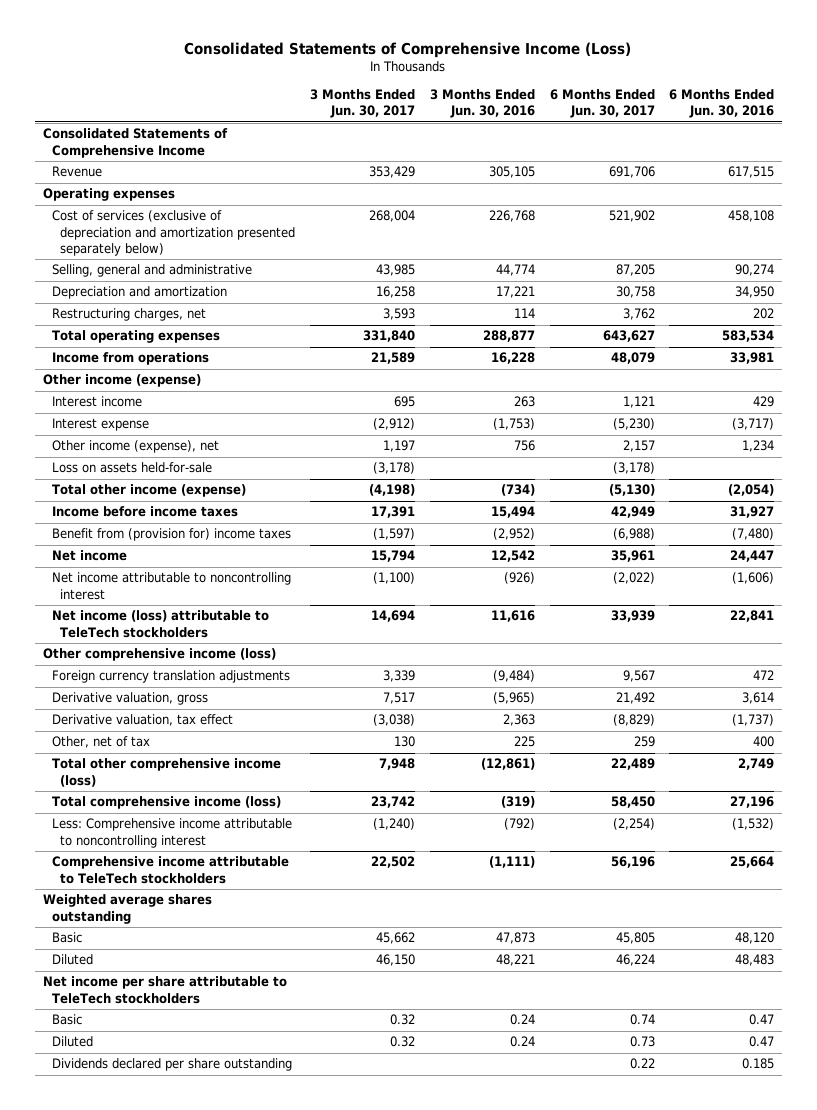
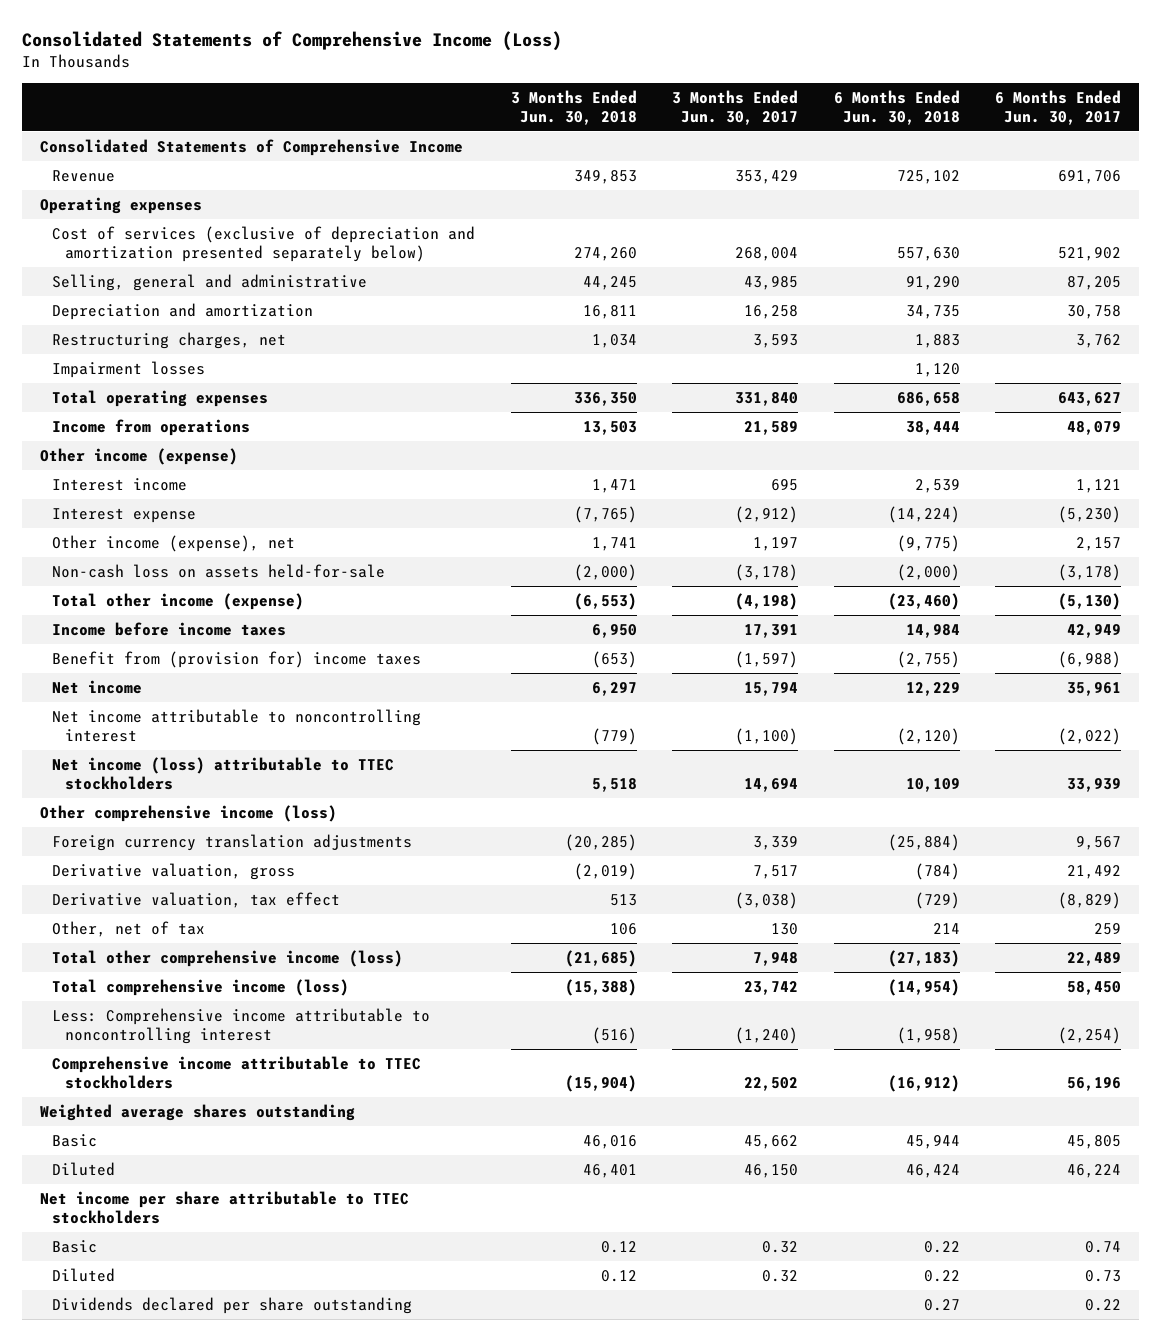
[429,89,535,119] 3 Months Ended Jun. 30, 2016 -> none
[669,89,775,119] 6 Months Ended Jun. 30, 2016 -> none
none -> [510,89,637,126] 3 Months Ended Jun. 30, 2018
none -> [833,89,960,126] 6 Months Ended Jun. 30, 2018
none -> [52,360,206,378] Impairment losses
[51,462,212,474] Loss on assets held-for-sale -> [52,563,386,578] Non-cash loss on assets held-for-sale
[51,610,269,638] Net income (loss) attributable to TeleTech stockholders -> [52,756,395,791] Net income (loss) attributable to TTEC stockholders
[51,856,289,884] Comprehensive income attributable to TeleTech stockholders -> [52,1055,422,1090] Comprehensive income attributable to TTEC stockholders
[42,976,287,1004] Net income per share attributable to TeleTech stockholders -> [39,1190,409,1225] Net income per share attributable to TTEC stockholders

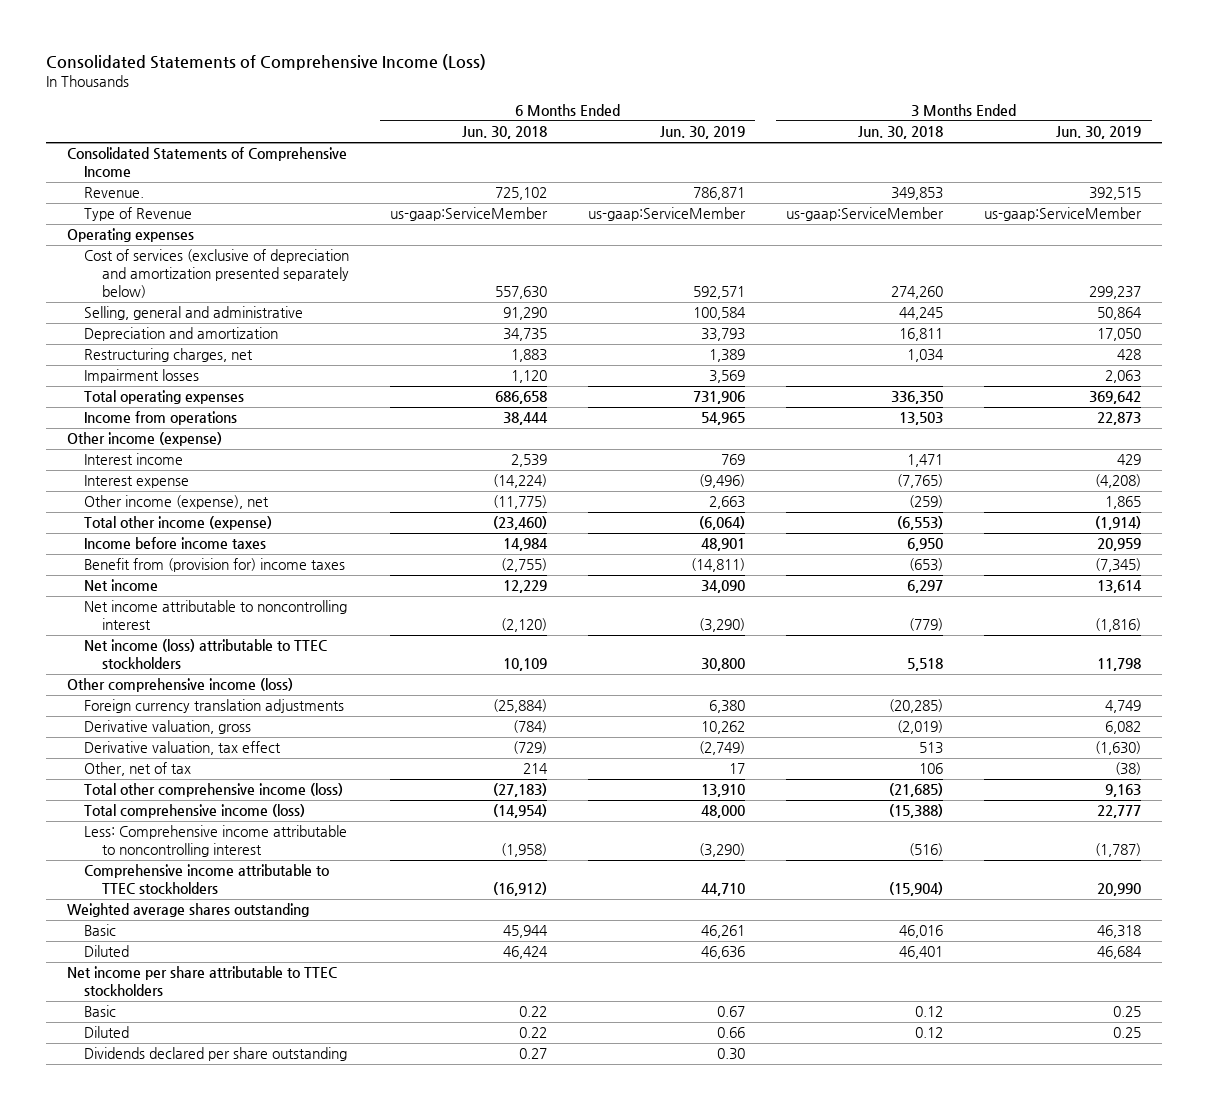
[672,89,799,126] 3 Months Ended Jun. 30, 2017 -> none
[995,89,1122,126] 6 Months Ended Jun. 30, 2017 -> none
none -> [660,126,746,140] Jun. 30, 2019
none -> [1056,126,1142,140] Jun. 30, 2019
[52,169,116,182] Revenue -> [84,187,145,199] Revenue.
none -> [84,207,193,222] Type of Revenue
[52,563,386,578] Non-cash loss on assets held-for-sale -> none
[591,536,637,551] 1,741 -> [909,495,944,509] (259)
[896,534,960,552] (9,775) -> [493,495,548,510] (11,775)

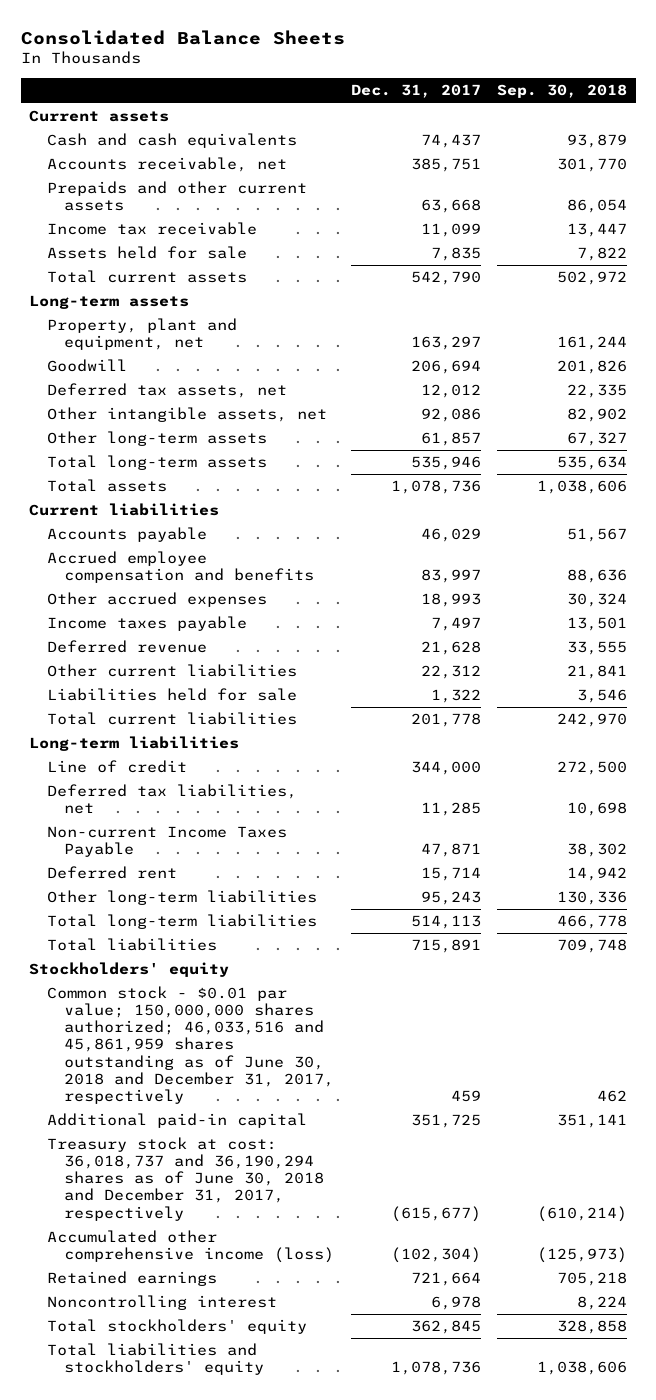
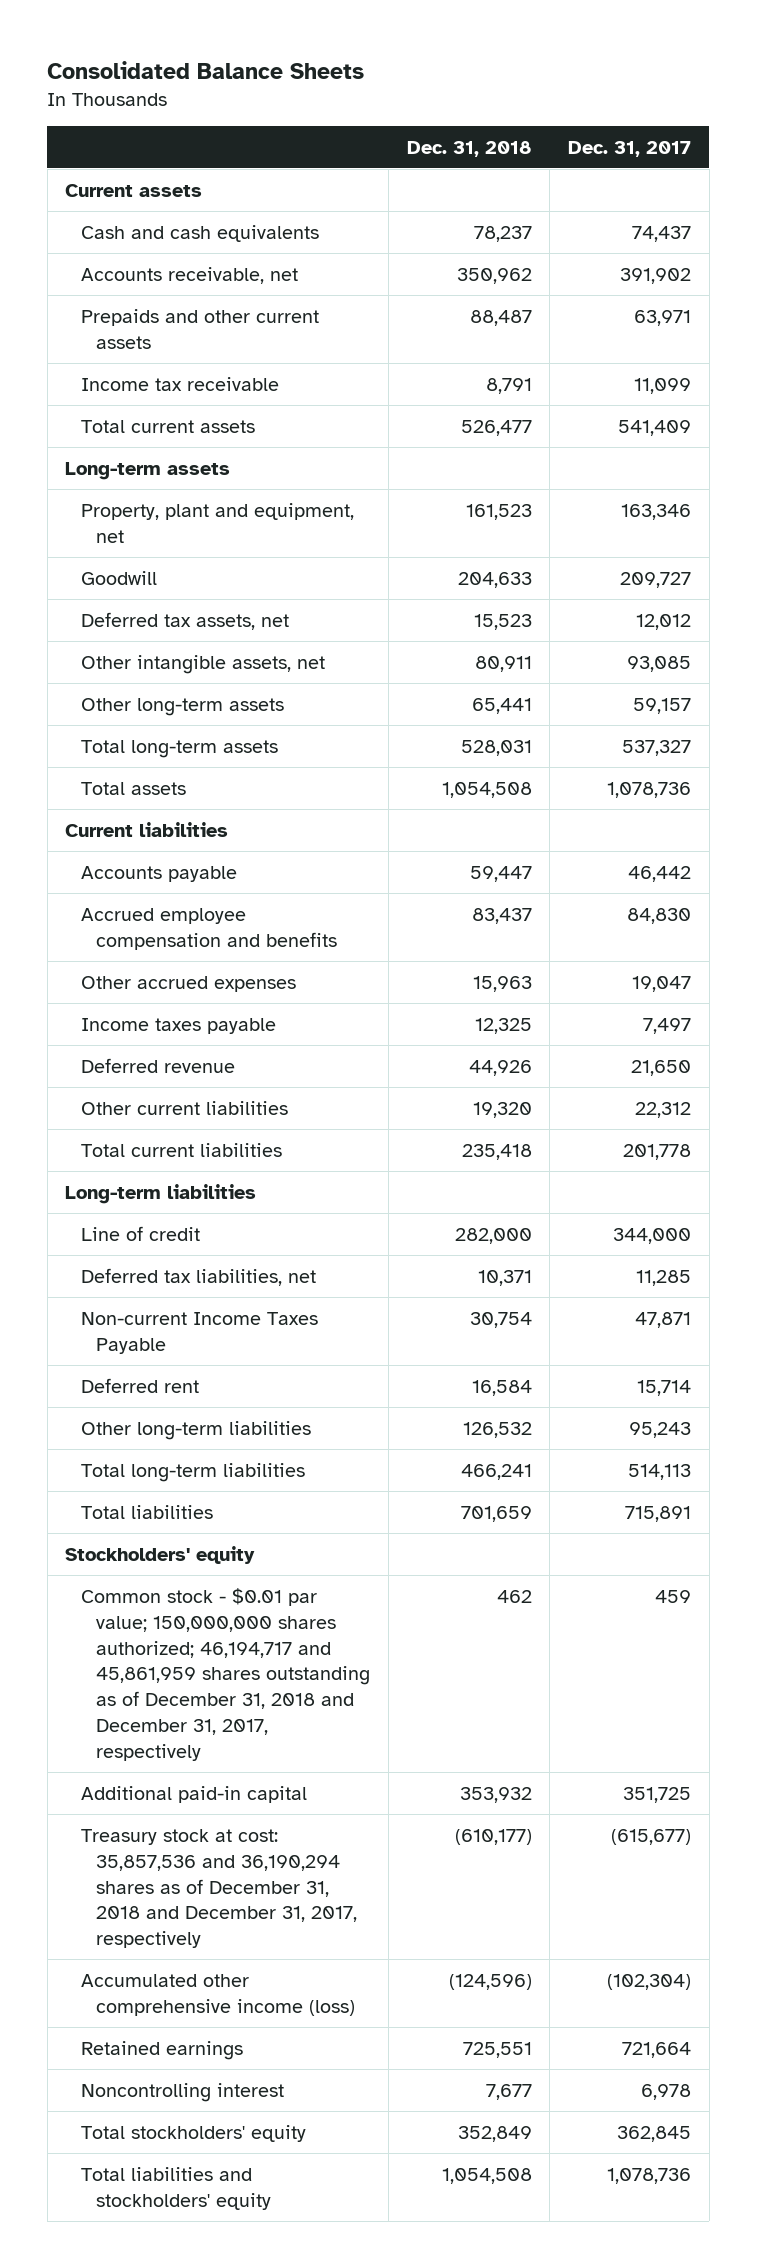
[497,84,628,99] Sep. 30, 2018 -> none
none -> [406,140,532,157] Dec. 31, 2018
[410,158,481,173] 385,751 -> [620,267,692,284] 391,902
[420,199,481,214] 63,668 -> [634,309,692,326] 63,971
[46,246,247,260] Assets held for sale -> none
[410,271,481,286] 542,790 -> [618,419,692,436] 541,409
[410,336,481,351] 163,297 -> [621,503,692,520] 163,346
[410,360,481,375] 206,694 -> [620,571,692,588] 209,727
[420,408,481,423] 92,086 -> [627,655,692,672] 93,085
[420,432,481,447] 61,857 -> [633,697,692,714] 59,157
[410,456,481,471] 535,946 -> [622,739,692,756] 537,327
[420,528,481,543] 46,029 -> [628,865,692,882] 46,442
[420,569,481,584] 83,997 -> [627,907,692,924] 84,830
[420,593,481,608] 18,993 -> [632,975,692,992] 19,047
[420,641,481,656] 21,628 -> [631,1059,692,1076] 21,650
[46,688,297,702] Liabilities held for sale -> none
[46,986,335,1104] Common stock - $0.01 par value; 150,000,000 shares authorized; 46,033,516 and 45,861,959 shares outstanding as of June 30, 2018 and December 31, 2017, respectively -> [80,1587,371,1762] Common stock - $0.01 par value; 150,000,000 shares authorized; 46,194,717 and 45,861,959 shares outstanding as of December 31, 2018 and December 31, 2017, respectively
[46,1137,325,1221] Treasury stock at cost: 36,018,737 and 36,190,294 shares as of June 30, 2018 and December 31, 2017, respectively -> [80,1828,358,1949] Treasury stock at cost: 35,857,536 and 36,190,294 shares as of December 31, 2018 and December 31, 2017, respectively

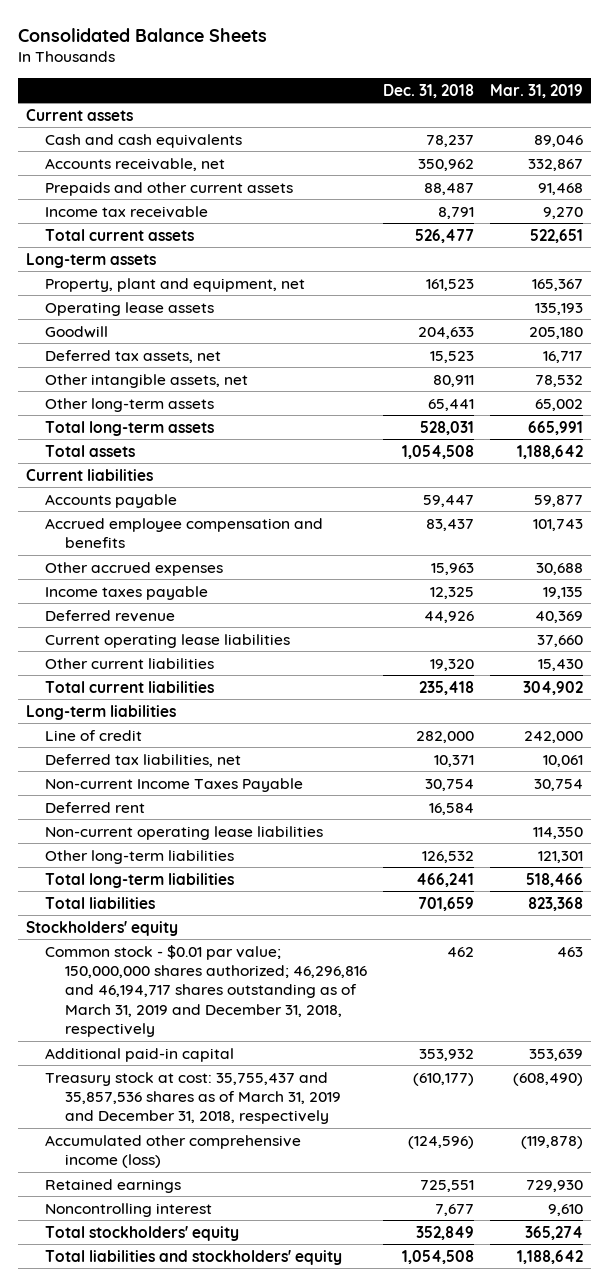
[568,140,692,157] Dec. 31, 2017 -> none
none -> [490,83,584,98] Mar. 31, 2019
none -> [45,301,215,316] Operating lease assets
none -> [45,633,291,648] Current operating lease liabilities
none -> [45,825,324,840] Non-current operating lease liabilities
[80,1587,371,1762] Common stock - $0.01 par value; 150,000,000 shares authorized; 46,194,717 and 45,861,959 shares outstanding as of December 31, 2018 and December 31, 2017, respectively -> [45,944,368,1038] Common stock - $0.01 par value; 150,000,000 shares authorized; 46,296,816 and 46,194,717 shares outstanding as of March 31, 2019 and December 31, 2018, respectively
[80,1828,358,1949] Treasury stock at cost: 35,857,536 and 36,190,294 shares as of December 31, 2018 and December 31, 2017, respectively -> [45,1071,342,1125] Treasury stock at cost: 35,755,437 and 35,857,536 shares as of March 31, 2019 and December 31, 2018, respectively

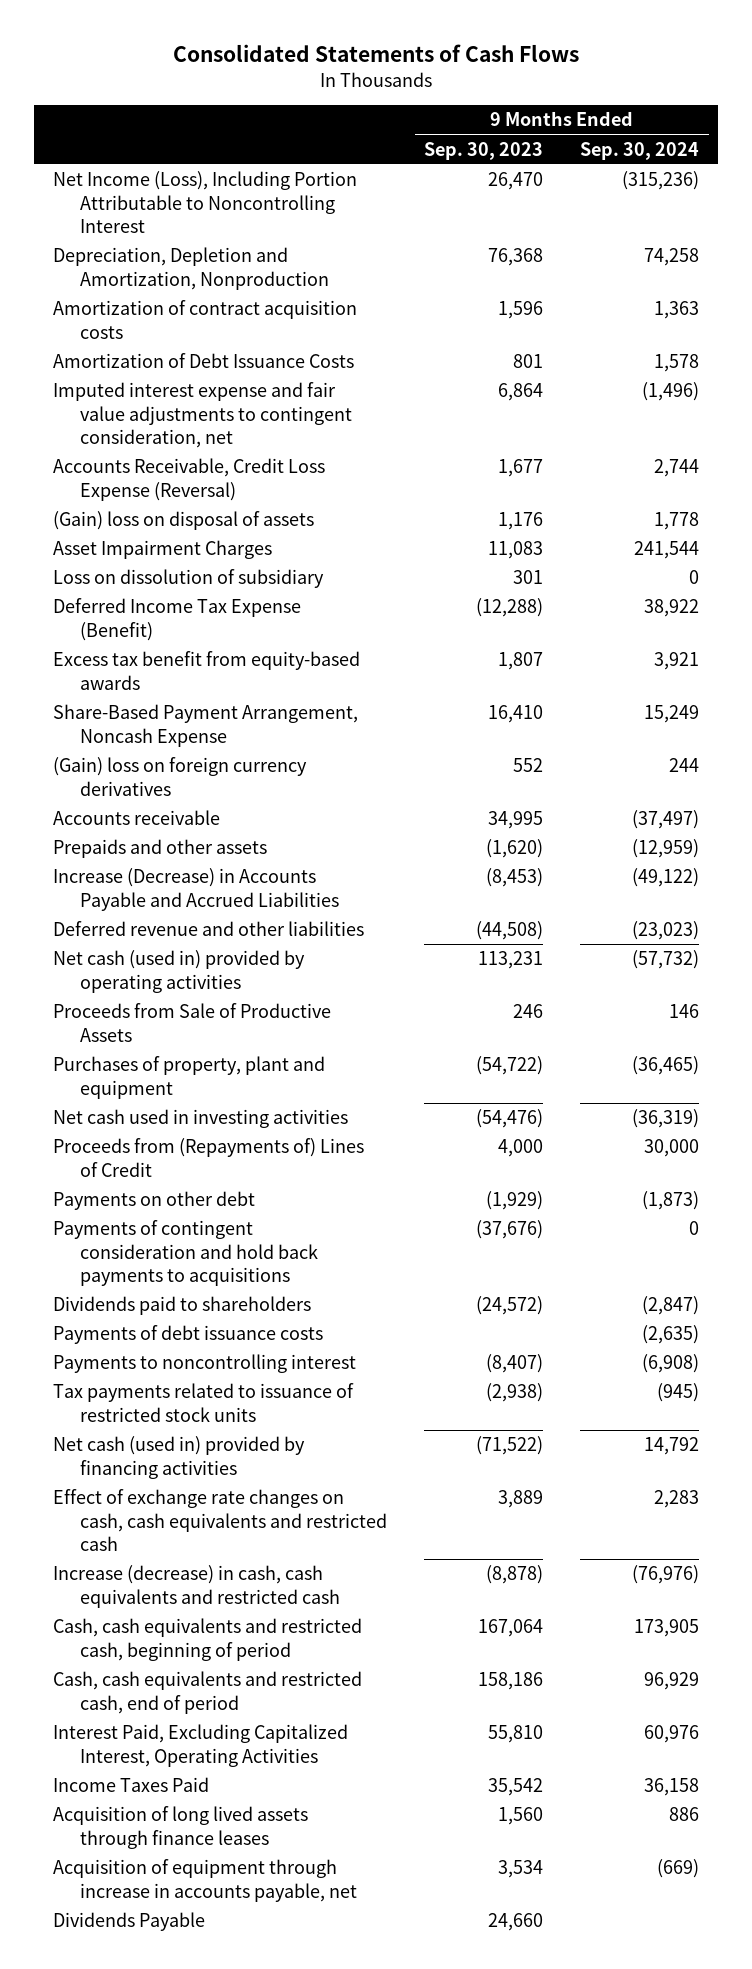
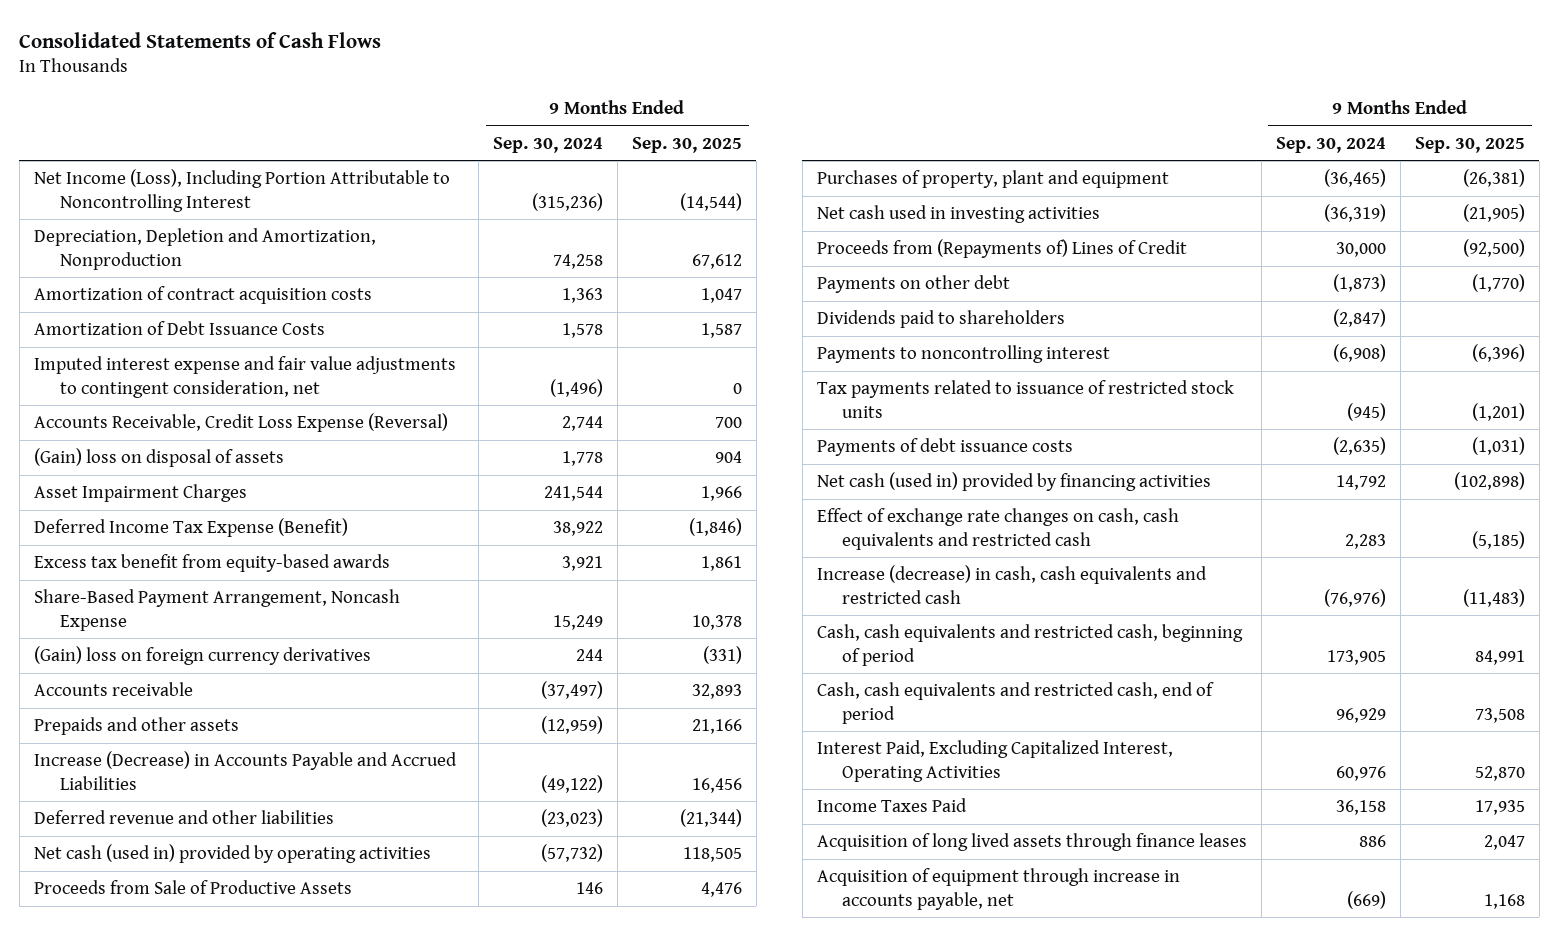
[424,141,544,160] Sep. 30, 2023 -> none
none -> [631,136,742,153] Sep. 30, 2025
[52,569,324,589] Loss on dissolution of subsidiary -> none
[52,1220,319,1287] Payments of contingent consideration and hold back payments to acquisitions -> none
[52,1325,323,1345] Payments of debt issuance costs -> [816,438,1073,457] Payments of debt issuance costs
[52,1912,205,1932] Dividends Payable -> none

